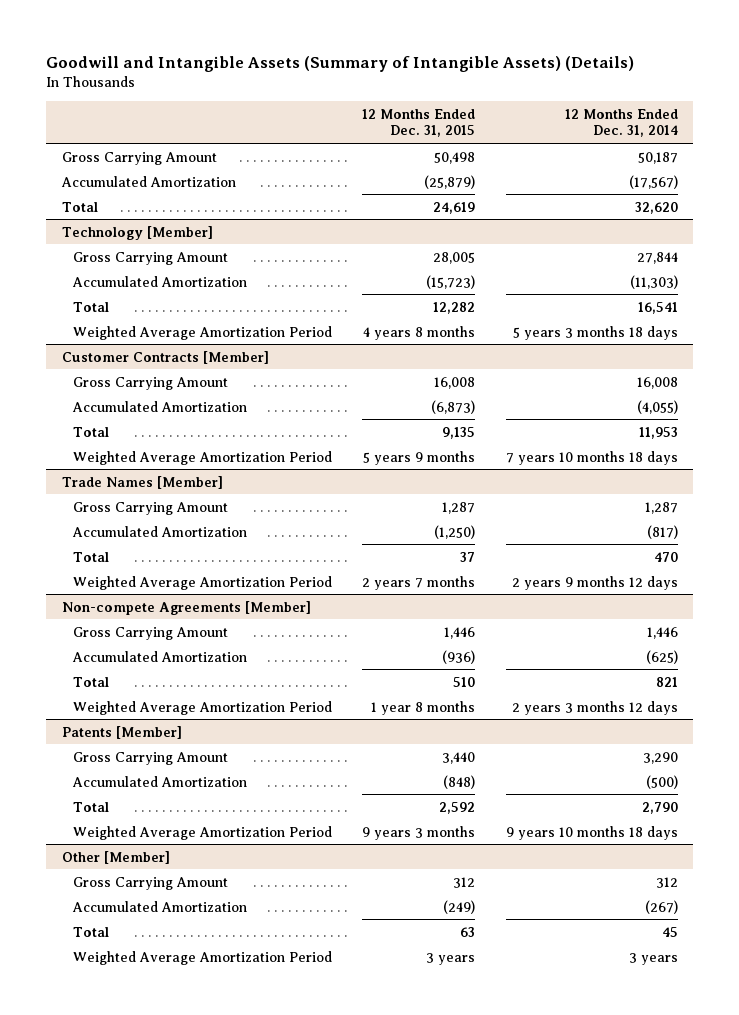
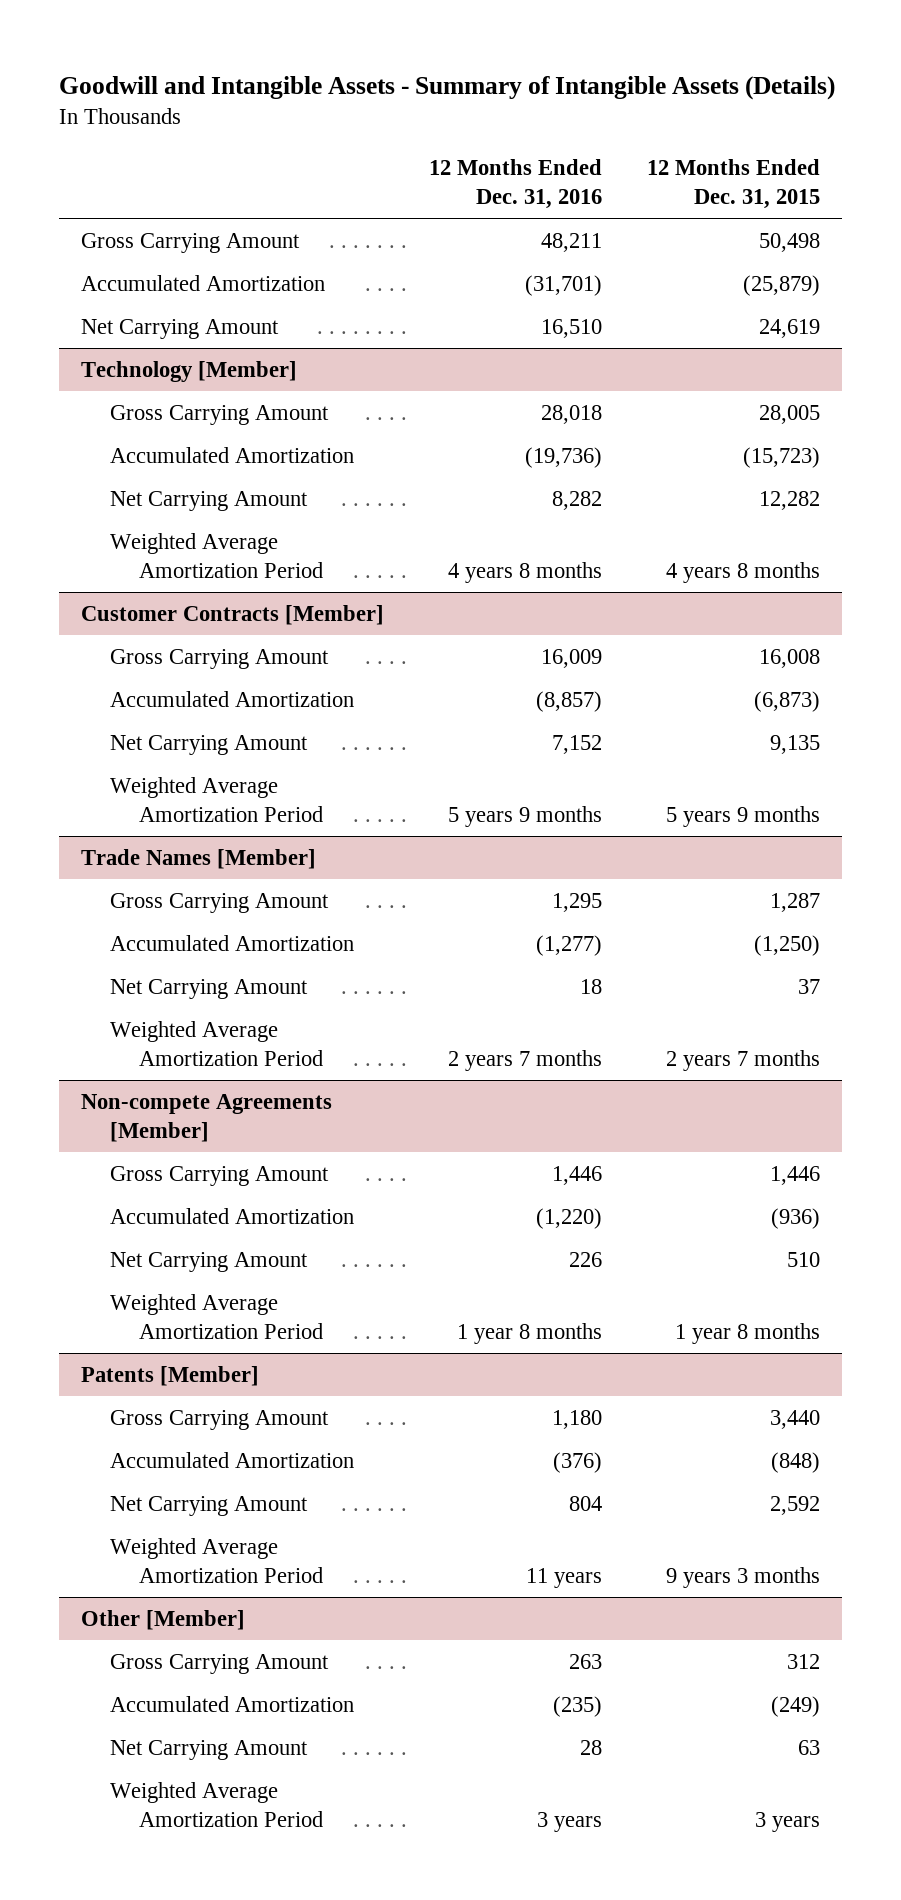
[46,56,635,73] Goodwill and Intangible Assets (Summary of Intangible Assets) (Details) -> [58,75,835,100] Goodwill and Intangible Assets - Summary of Intangible Assets (Details)
[564,108,678,138] 12 Months Ended Dec. 31, 2014 -> none
none -> [429,158,603,209] 12 Months Ended Dec. 31, 2016
[61,201,98,212] Total -> [81,318,280,339] Net Carrying Amount
[72,301,109,312] Total -> [110,490,309,511] Net Carrying Amount
[72,426,109,437] Total -> [110,734,309,755] Net Carrying Amount
[72,551,109,562] Total -> [110,978,309,999] Net Carrying Amount
[72,676,109,687] Total -> [110,1251,309,1272] Net Carrying Amount
[72,801,109,812] Total -> [110,1495,309,1516] Net Carrying Amount
[72,926,109,937] Total -> [110,1739,309,1760] Net Carrying Amount

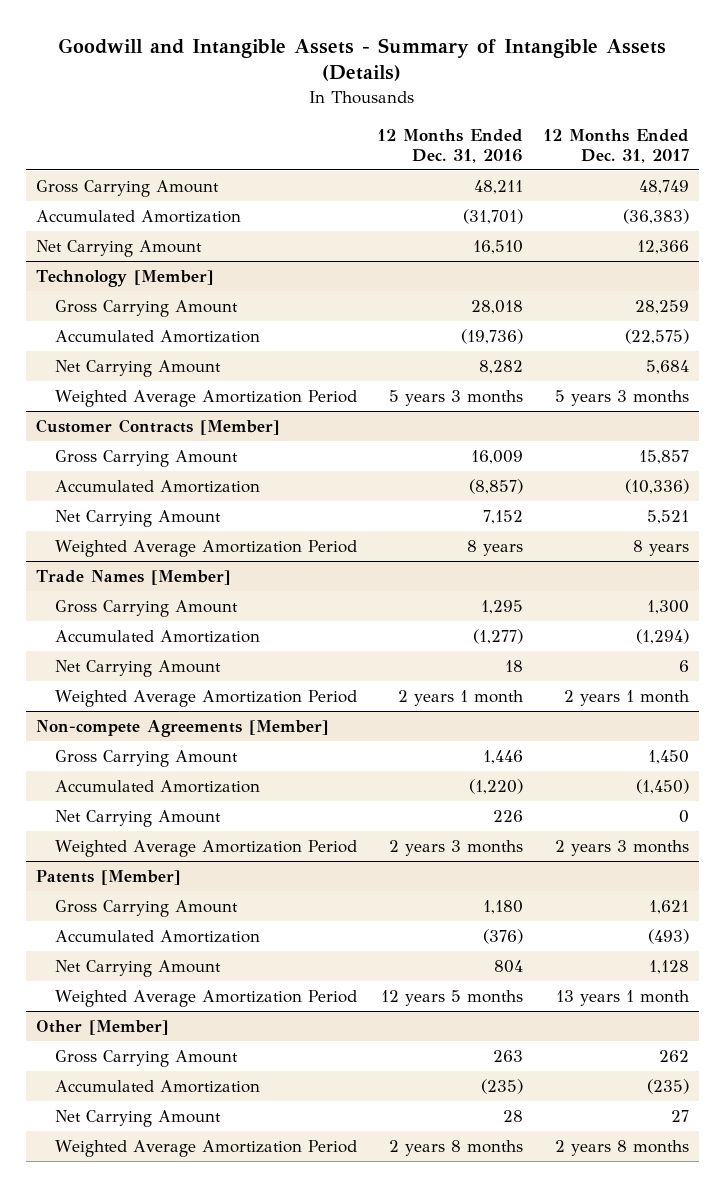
[646,158,820,209] 12 Months Ended Dec. 31, 2015 -> none
none -> [542,128,689,163] 12 Months Ended Dec. 31, 2017
[448,561,603,583] 4 years 8 months -> [389,390,524,407] 5 years 3 months
[448,805,603,827] 5 years 9 months -> [467,540,524,557] 8 years
[448,1049,603,1071] 2 years 7 months -> [398,690,524,707] 2 years 1 month
[457,1322,603,1344] 1 year 8 months -> [389,840,524,857] 2 years 3 months
[526,1567,603,1588] 11 years -> [381,990,524,1007] 12 years 5 months
[537,1811,603,1832] 3 years -> [389,1140,524,1157] 2 years 8 months

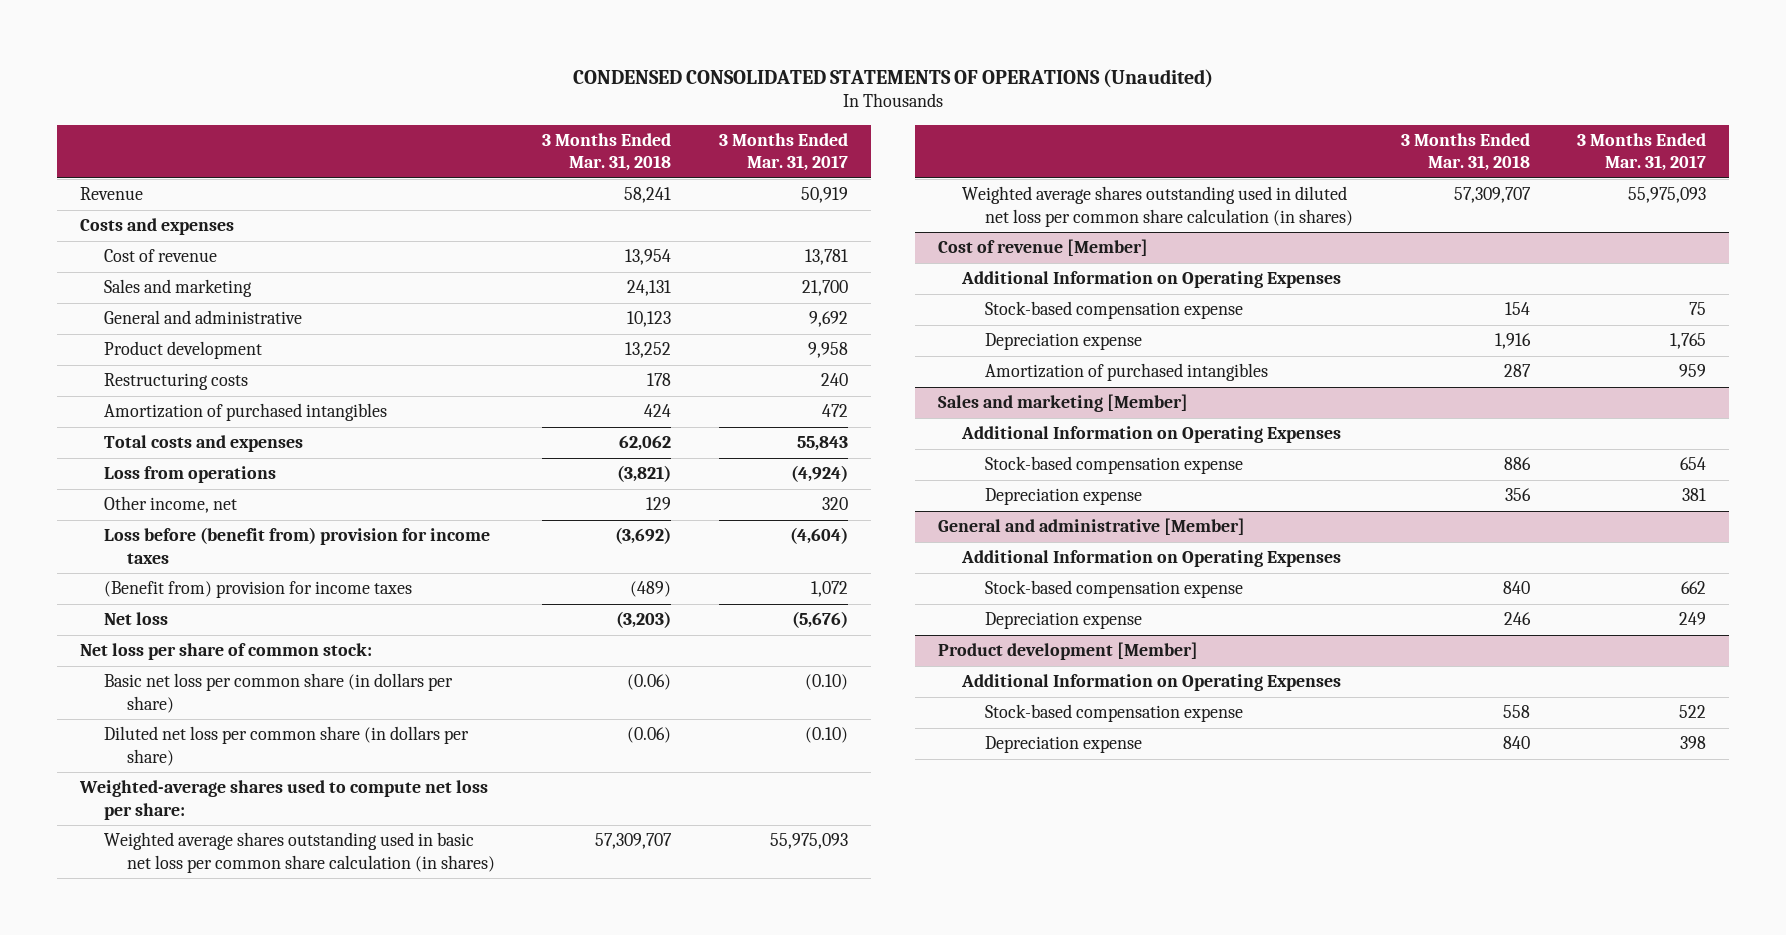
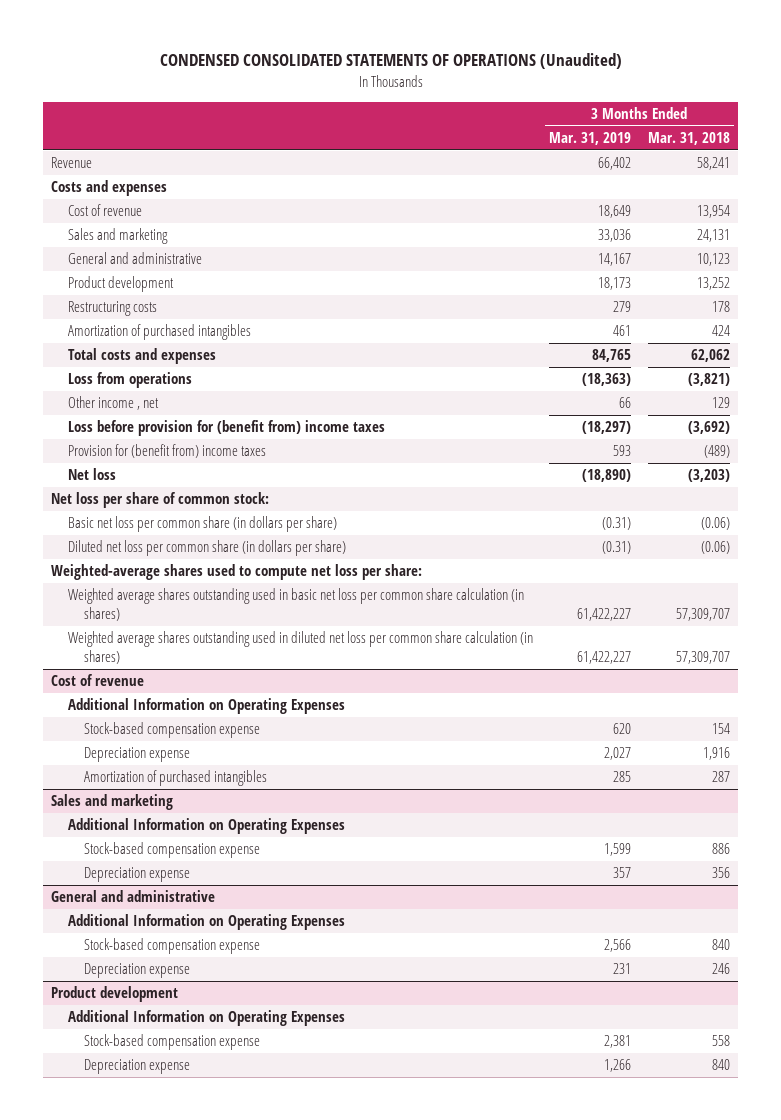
[718,133,848,172] 3 Months Ended Mar. 31, 2017 -> none
none -> [549,131,632,145] Mar. 31, 2019
[103,496,237,514] Other income, net -> [67,396,159,411] Other income , net
[103,527,490,564] Loss before (benefit from) provision for income taxes -> [67,420,385,437] Loss before provision for (benefit from) income taxes
[103,581,412,599] (Benefit from) provision for income taxes -> [67,444,266,459] Provision for (benefit from) income taxes
[938,239,1149,257] Cost of revenue [Member] -> [51,674,145,687] Cost of revenue
[938,394,1189,413] Sales and marketing [Member] -> [51,794,174,811] Sales and marketing
[938,518,1246,536] General and administrative [Member] -> [51,890,216,903] General and administrative
[938,642,1199,661] Product development [Member] -> [51,986,179,1003] Product development

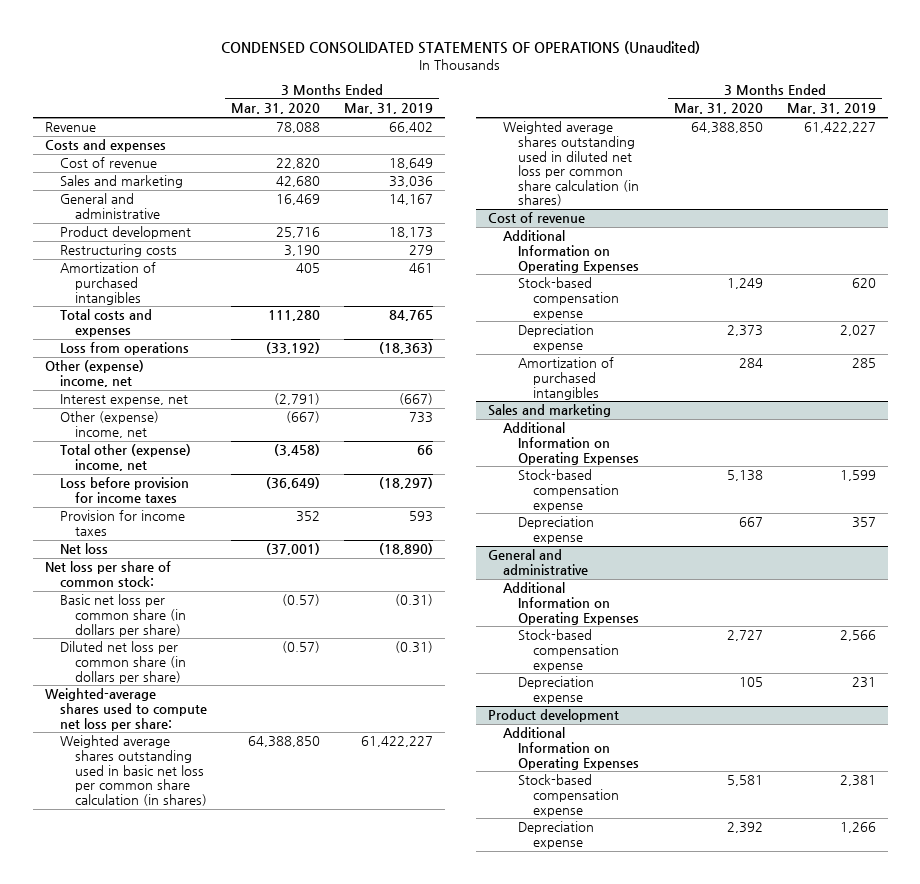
[647,131,730,145] Mar. 31, 2018 -> none
none -> [231,103,321,115] Mar. 31, 2020
none -> [44,360,144,387] Other (expense) income, net
none -> [59,394,188,407] Interest expense, net
none -> [59,411,159,438] Other (expense) income, net
[67,396,159,411] Other income , net -> [59,444,191,471] Total other (expense) income, net
[67,420,385,437] Loss before provision for (benefit from) income taxes -> [59,477,189,503] Loss before provision for income taxes
[67,444,266,459] Provision for (benefit from) income taxes -> [59,510,185,536] Provision for income taxes

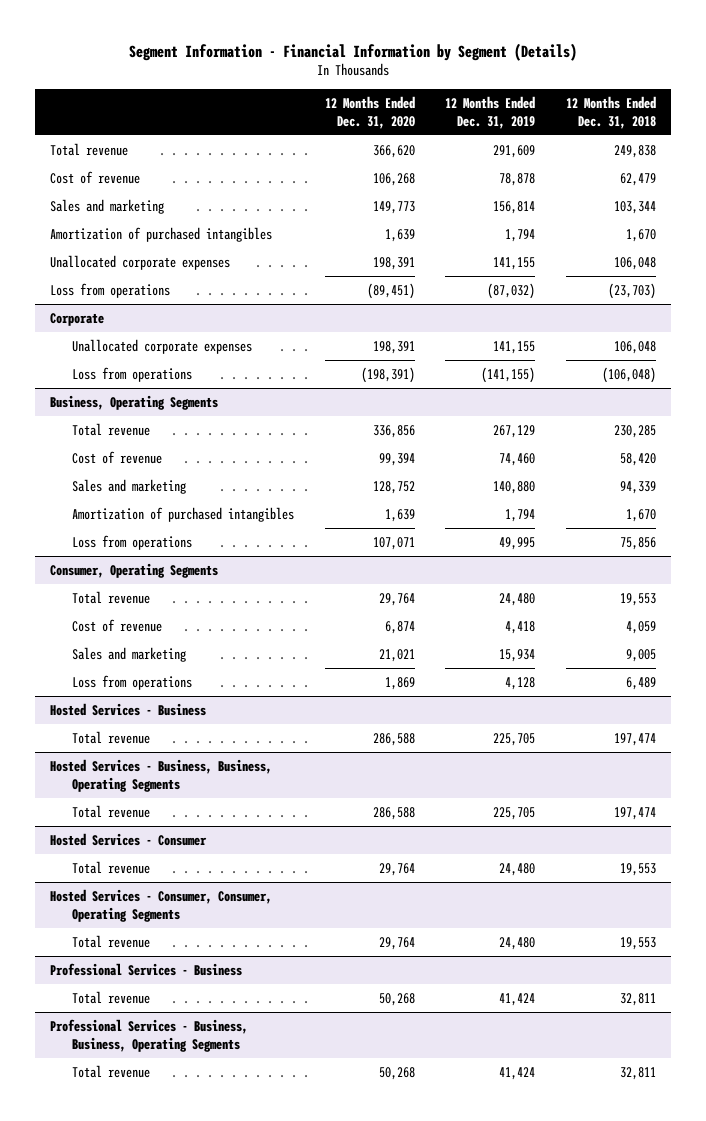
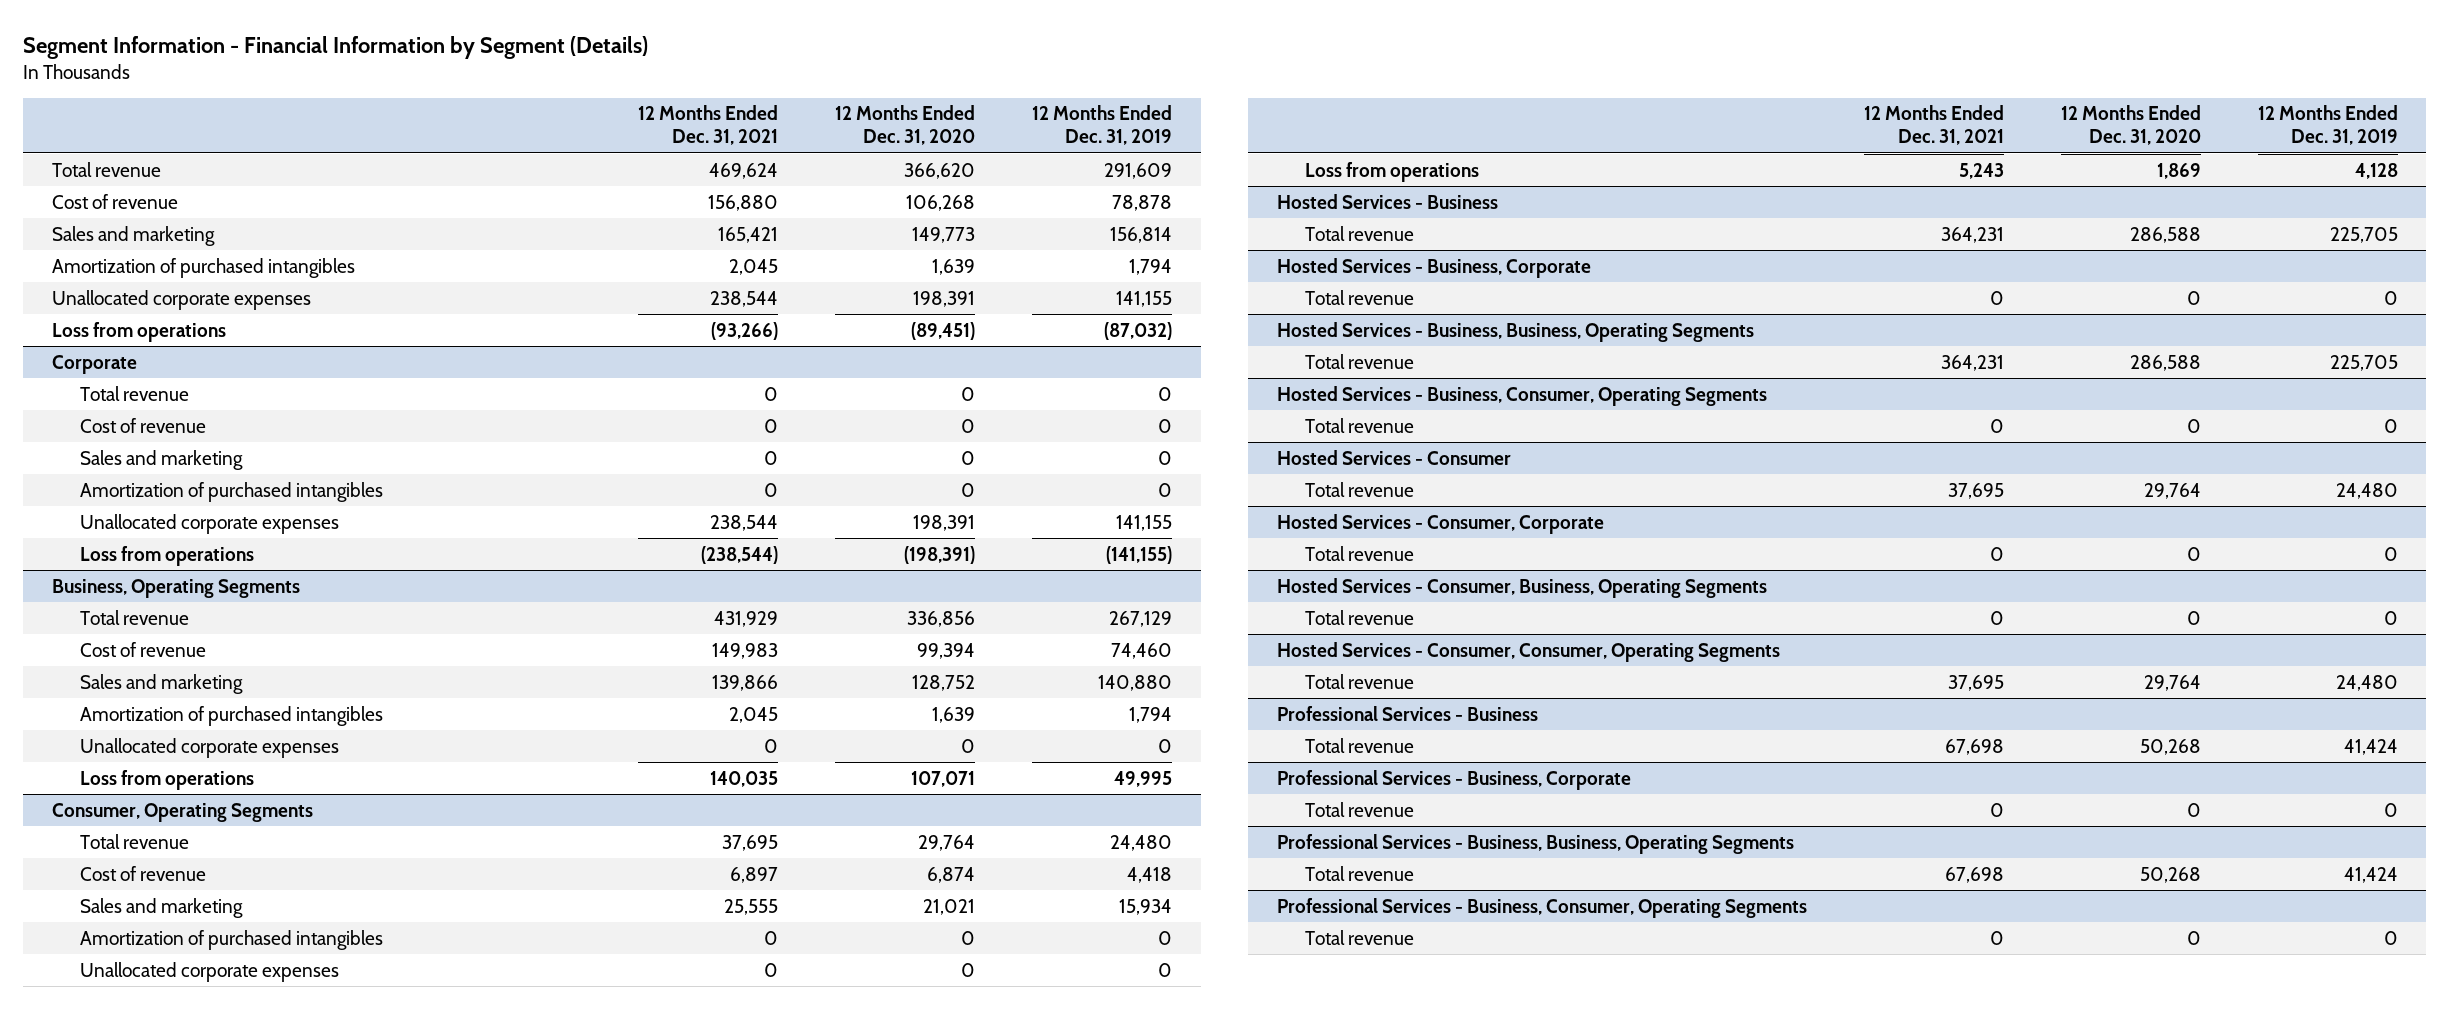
[565,95,656,129] 12 Months Ended Dec. 31, 2018 -> none
none -> [638,105,779,146] 12 Months Ended Dec. 31, 2021
none -> [79,385,189,401] Total revenue
none -> [79,417,206,433] Cost of revenue
none -> [79,449,243,470] Sales and marketing
none -> [79,481,383,502] Amortization of purchased intangibles
none -> [79,737,339,758] Unallocated corporate expenses
none -> [79,929,383,950] Amortization of purchased intangibles
none -> [79,961,339,982] Unallocated corporate expenses
none -> [1276,257,1591,278] Hosted Services - Business, Corporate
none -> [1305,289,1415,305] Total revenue
none -> [1276,385,1767,406] Hosted Services - Business, Consumer, Operating Segments
none -> [1305,417,1415,433] Total revenue
none -> [1276,513,1604,534] Hosted Services - Consumer, Corporate
none -> [1305,545,1415,561] Total revenue
none -> [1276,577,1767,598] Hosted Services - Consumer, Business, Operating Segments
none -> [1305,609,1415,625] Total revenue
none -> [1276,769,1631,790] Professional Services - Business, Corporate
none -> [1305,801,1415,817] Total revenue
none -> [1276,897,1807,918] Professional Services - Business, Consumer, Operating Segments
none -> [1305,929,1415,945] Total revenue

